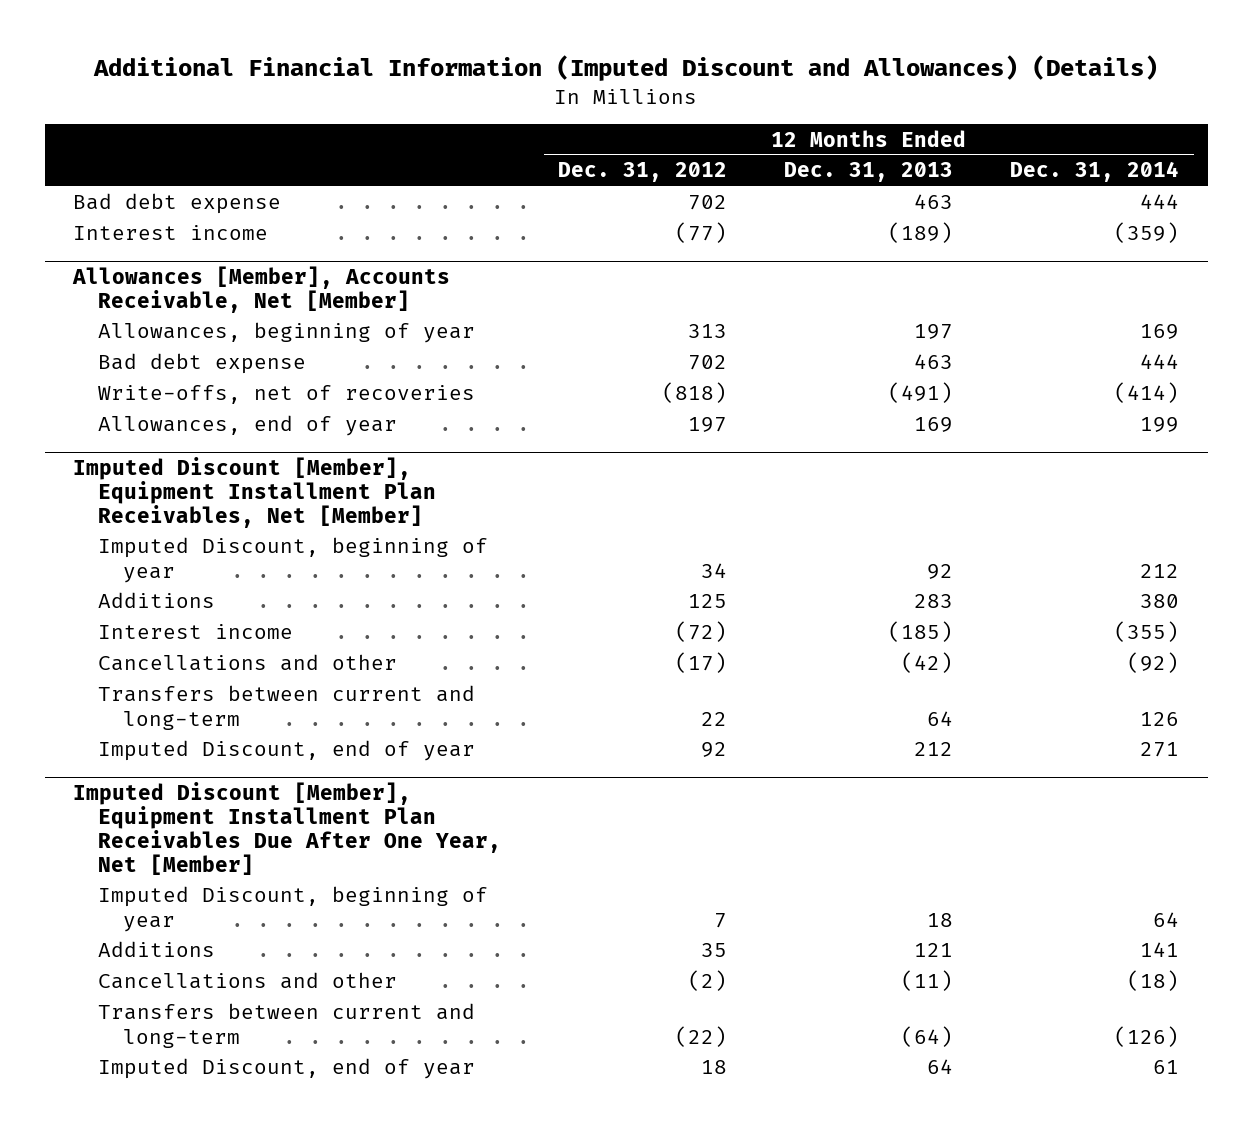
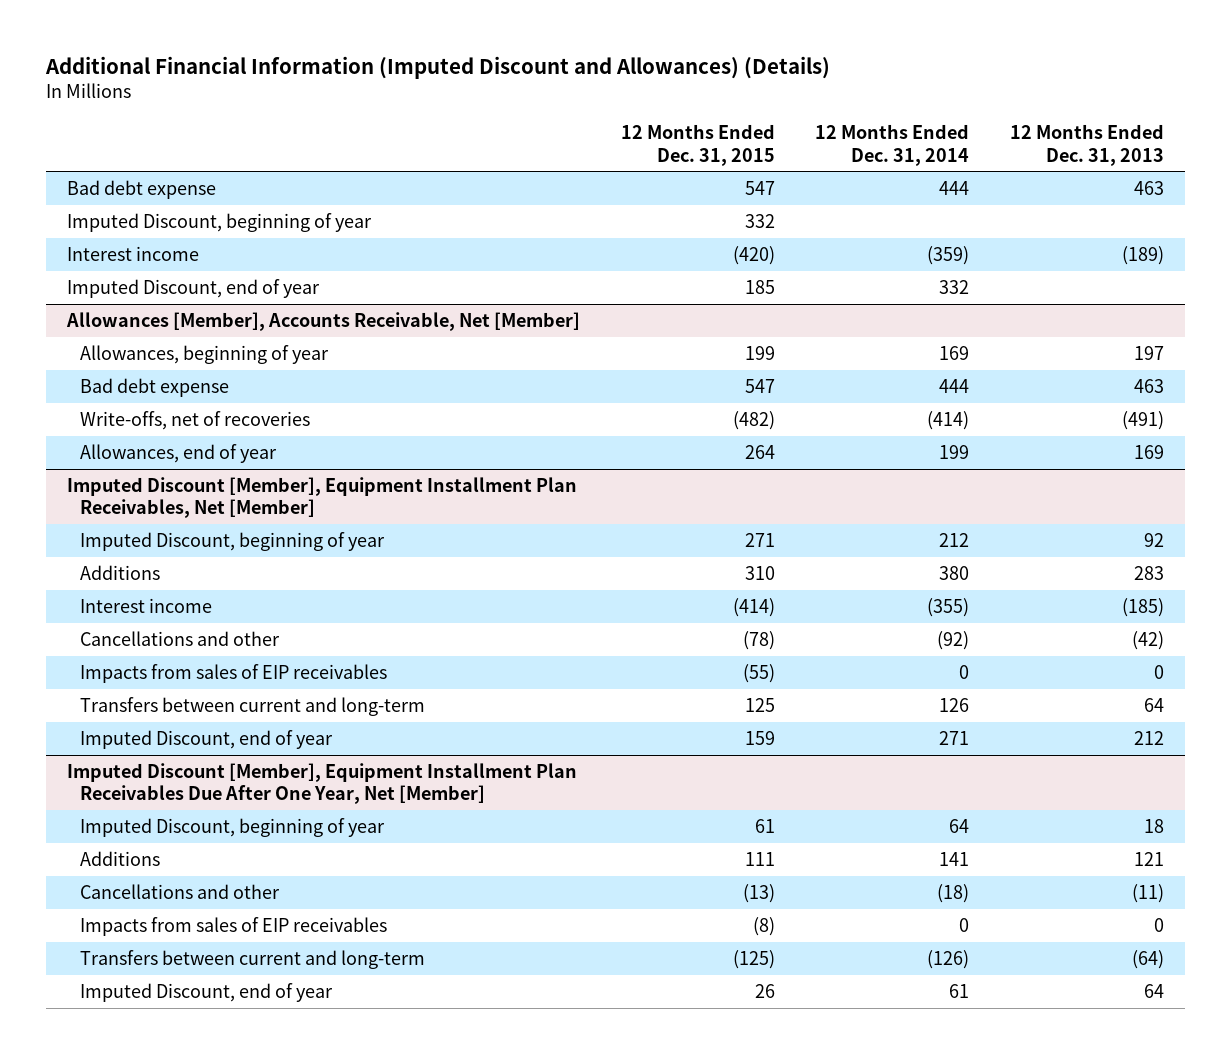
[558,162,728,183] Dec. 31, 2012 -> none
none -> [620,123,775,166] 12 Months Ended Dec. 31, 2015
none -> [66,212,372,232] Imputed Discount, beginning of year
none -> [66,278,320,298] Imputed Discount, end of year
none -> [80,663,388,683] Impacts from sales of EIP receivables
none -> [80,916,388,936] Impacts from sales of EIP receivables

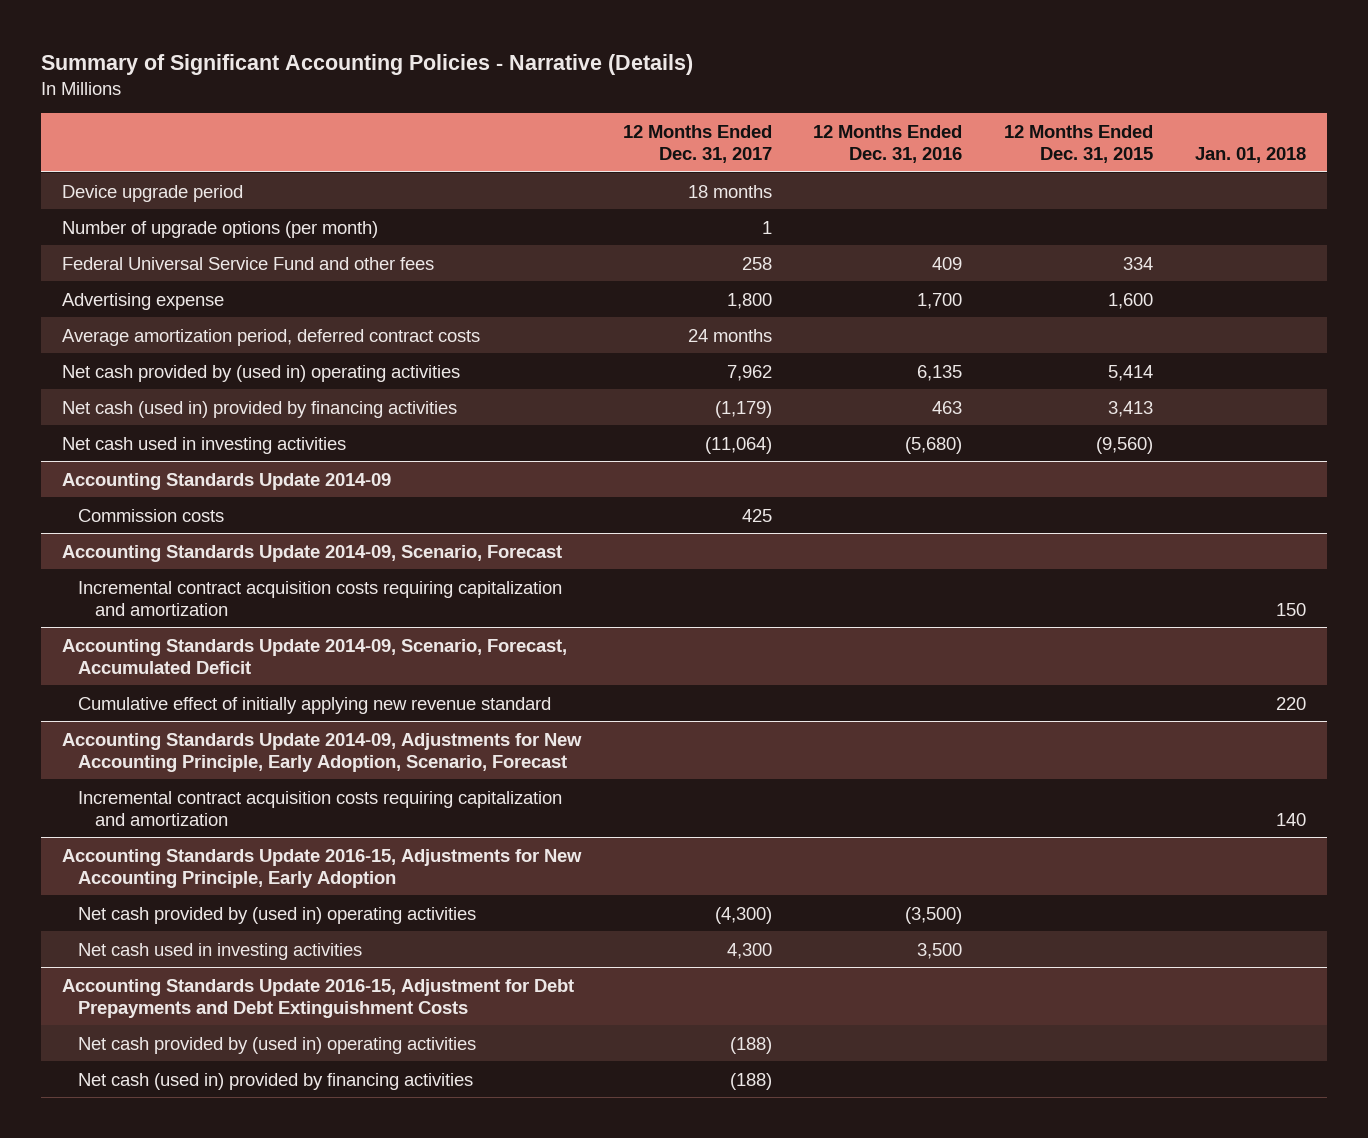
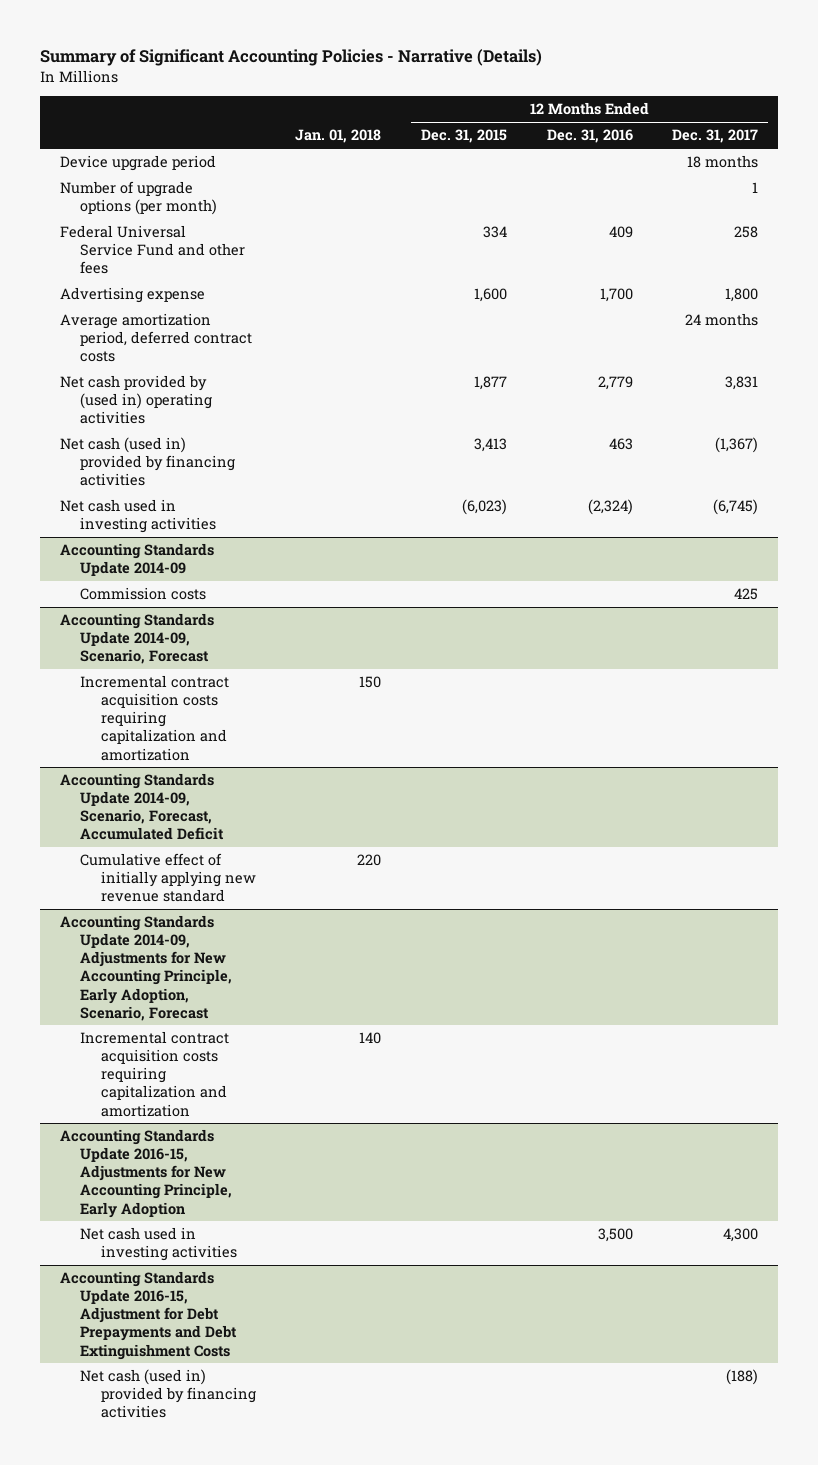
[726,364,772,381] 7,962 -> [725,376,759,391] 3,831
[917,364,963,381] 6,135 -> [597,376,633,391] 2,779
[1108,364,1154,381] 5,414 -> [473,376,507,391] 1,877
[714,400,772,418] (1,179) -> [715,437,759,454] (1,367)
[704,436,772,454] (11,064) -> [713,499,759,516] (6,745)
[905,436,963,454] (5,680) -> [587,499,633,516] (2,324)
[1096,436,1154,454] (9,560) -> [461,499,507,516] (6,023)
[78,906,477,924] Net cash provided by (used in) operating activities -> none
[78,1036,477,1054] Net cash provided by (used in) operating activities -> none

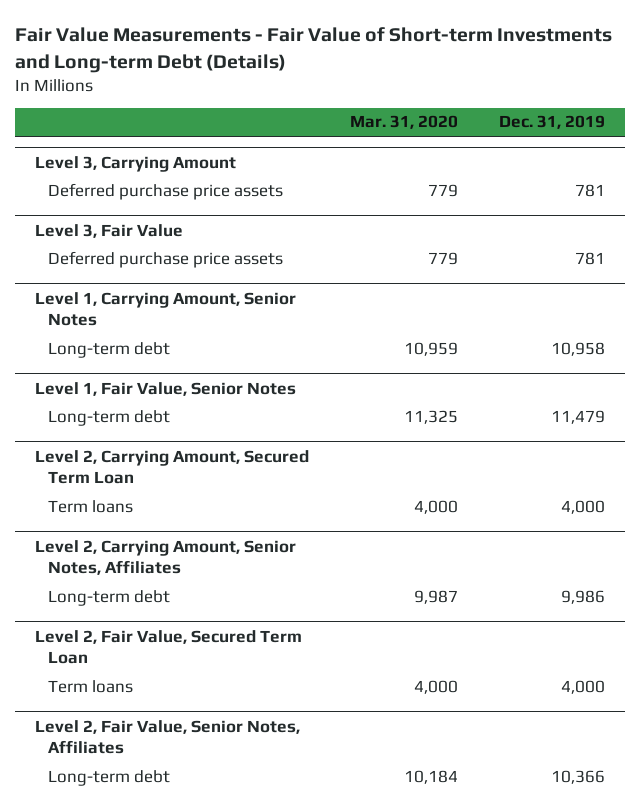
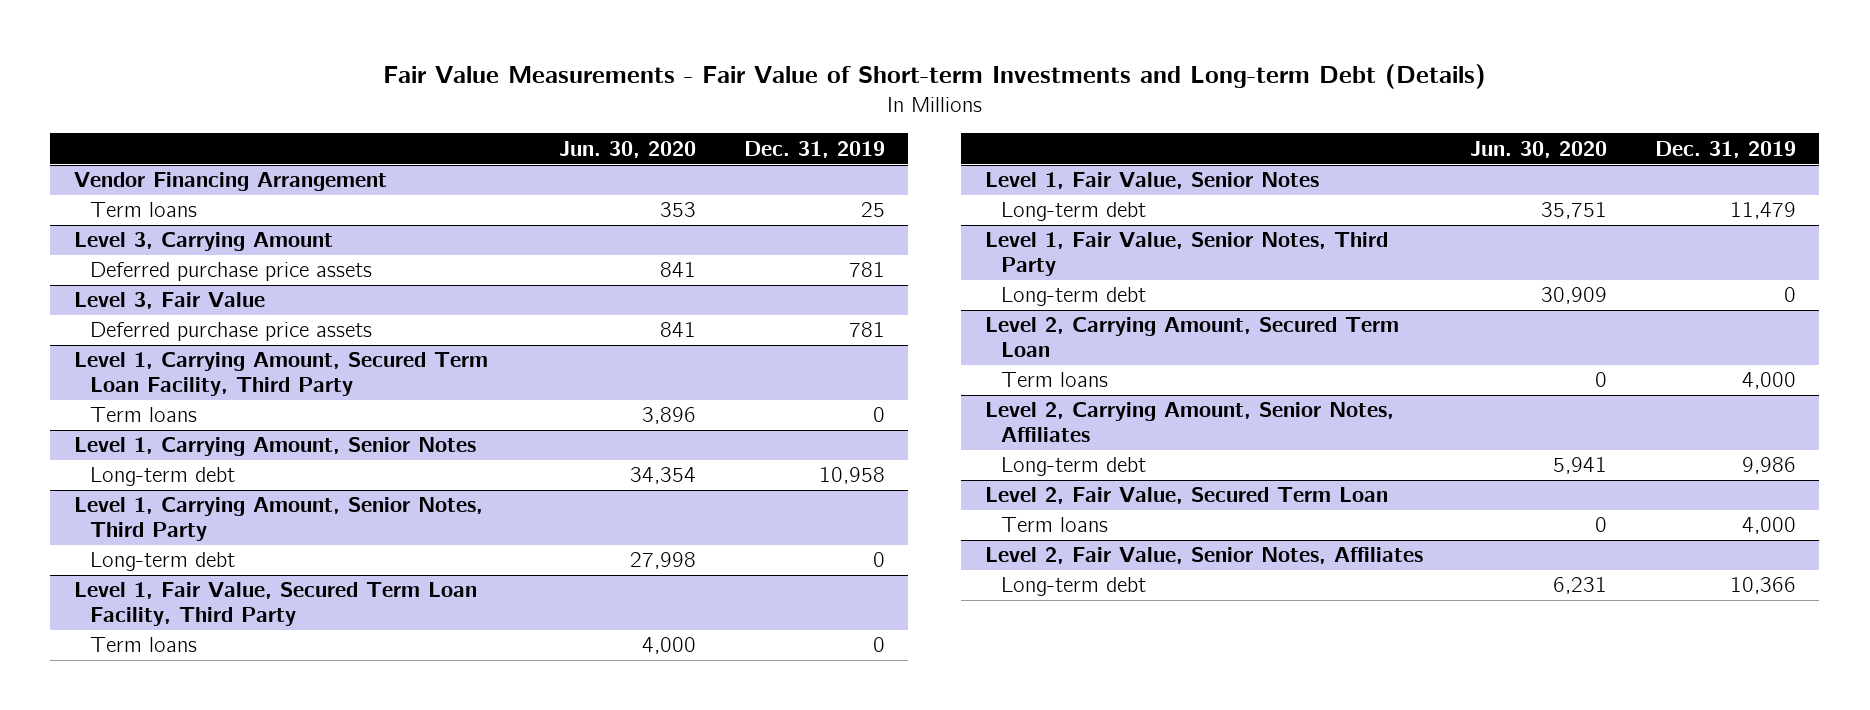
[350,115,459,130] Mar. 31, 2020 -> none
none -> [559,140,697,158] Jun. 30, 2020
none -> [74,172,388,192] Vendor Financing Arrangement
none -> [90,202,198,218] Term loans
none -> [74,352,489,396] Level 1, Carrying Amount, Secured Term Loan Facility, Third Party
none -> [90,407,198,423] Term loans
none -> [74,497,484,541] Level 1, Carrying Amount, Senior Notes, Third Party
none -> [90,552,236,572] Long-term debt
none -> [74,582,478,626] Level 1, Fair Value, Secured Term Loan Facility, Third Party
none -> [90,637,198,653] Term loans
none -> [985,232,1389,276] Level 1, Fair Value, Senior Notes, Third Party
none -> [1001,287,1147,307] Long-term debt

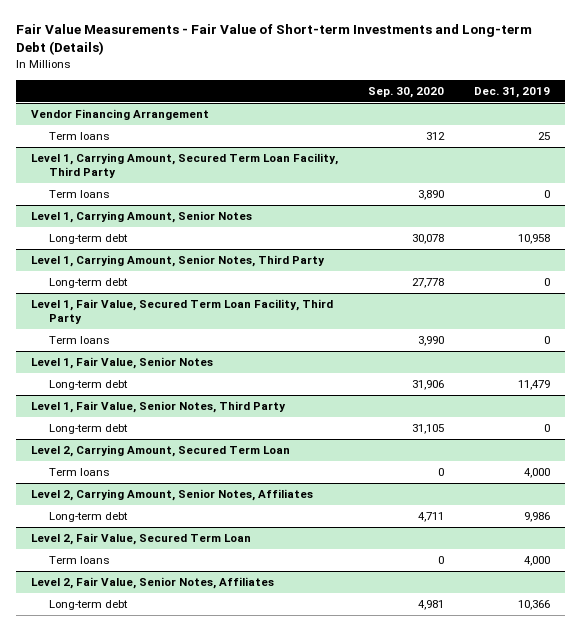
[559,140,697,158] Jun. 30, 2020 -> none
none -> [367,87,444,99] Sep. 30, 2020
[74,232,334,252] Level 3, Carrying Amount -> none
[90,262,373,282] Deferred purchase price assets -> none
[74,292,266,310] Level 3, Fair Value -> none
[90,322,373,342] Deferred purchase price assets -> none

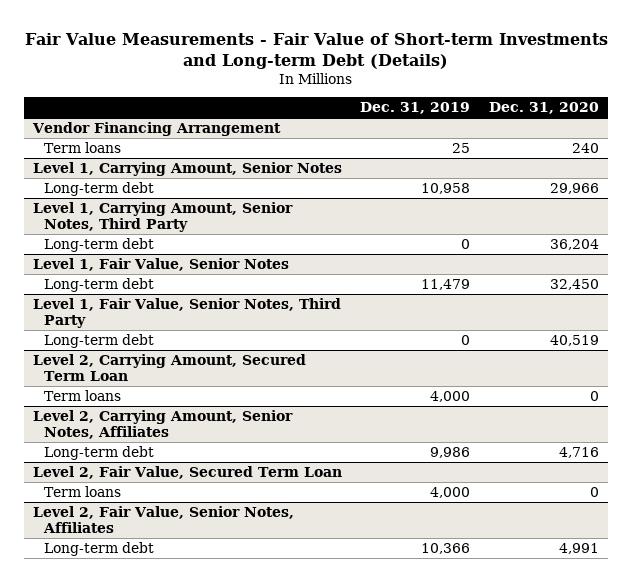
[367,87,444,99] Sep. 30, 2020 -> none
none -> [488,102,599,115] Dec. 31, 2020
[31,153,339,179] Level 1, Carrying Amount, Secured Term Loan Facility, Third Party -> none
[48,190,110,199] Term loans -> none
[31,299,334,325] Level 1, Fair Value, Secured Term Loan Facility, Third Party -> none
[48,336,110,345] Term loans -> none

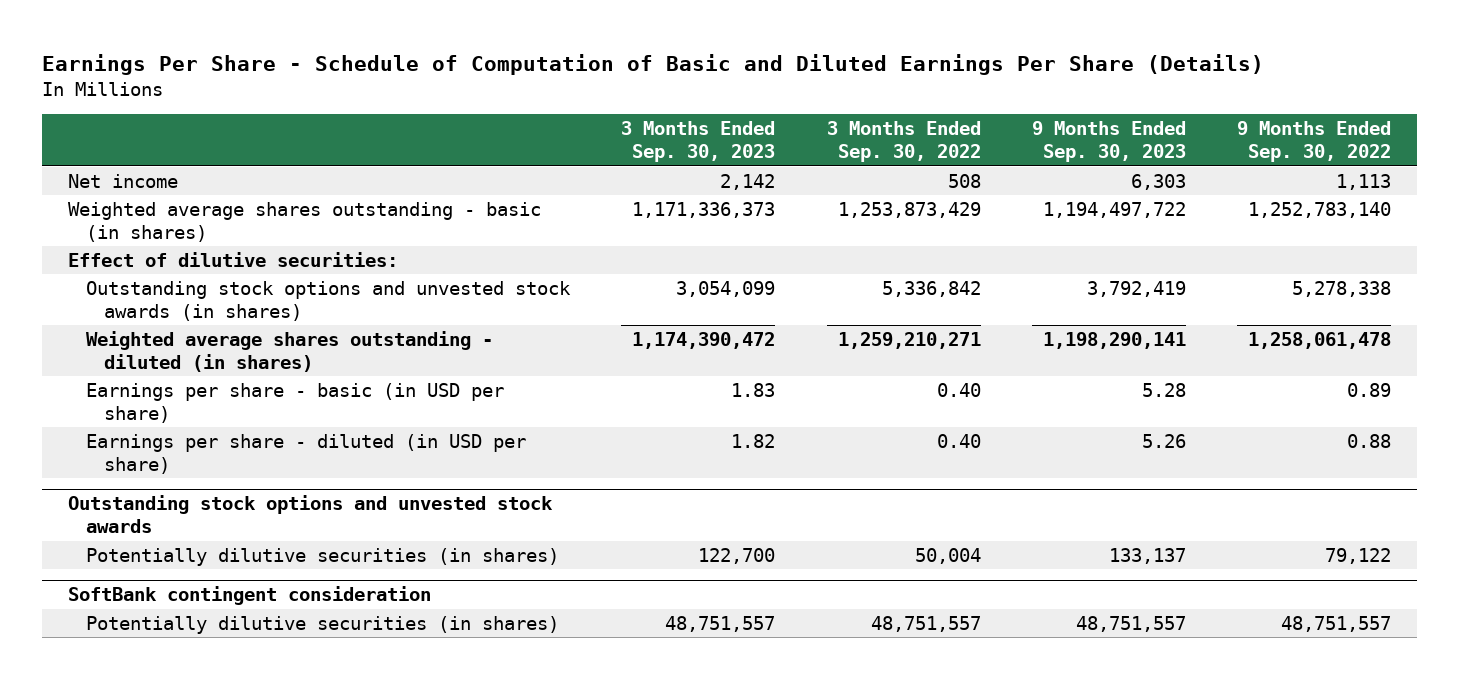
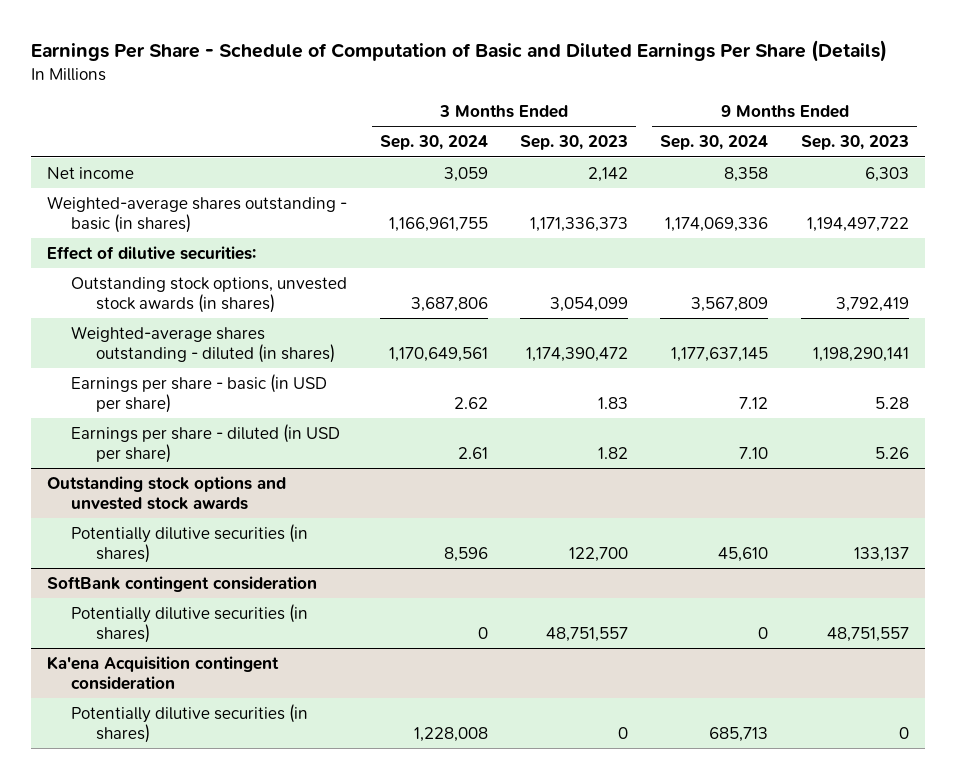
[826,121,981,163] 3 Months Ended Sep. 30, 2022 -> none
[1237,121,1392,163] 9 Months Ended Sep. 30, 2022 -> none
none -> [379,135,488,151] Sep. 30, 2024
none -> [660,135,769,151] Sep. 30, 2024
[67,201,541,242] Weighted average shares outstanding - basic (in shares) -> [46,195,347,233] Weighted-average shares outstanding - basic (in shares)
[85,280,571,321] Outstanding stock options and unvested stock awards (in shares) -> [71,276,348,313] Outstanding stock options, unvested stock awards (in shares)
[85,330,493,372] Weighted average shares outstanding - diluted (in shares) -> [71,325,336,363] Weighted-average shares outstanding - diluted (in shares)
none -> [46,655,279,690] Ka'ena Acquisition contingent consideration
none -> [71,703,309,743] Potentially dilutive securities (in shares)

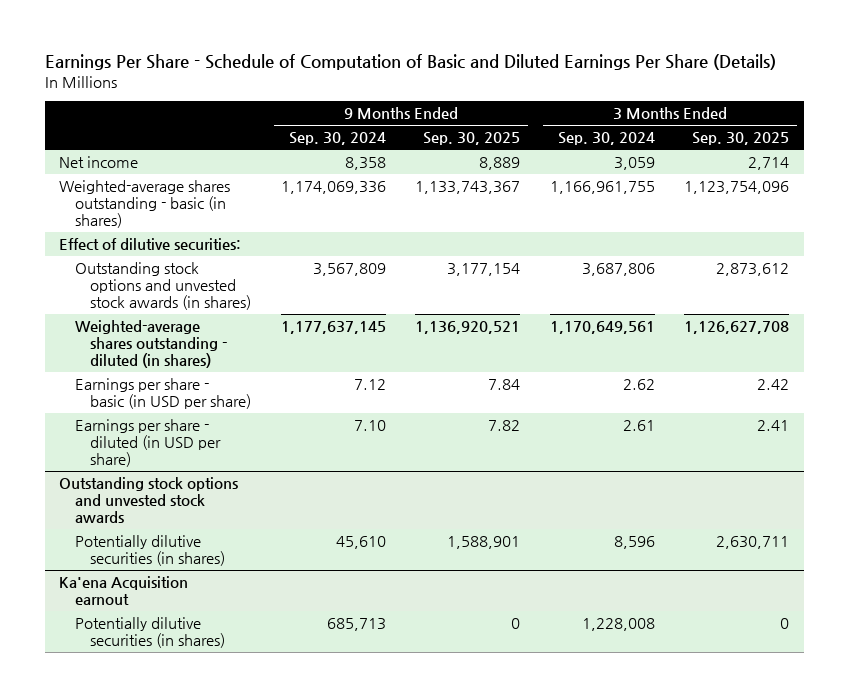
[520,135,629,151] Sep. 30, 2023 -> none
[800,135,909,151] Sep. 30, 2023 -> none
none -> [423,132,521,146] Sep. 30, 2025
none -> [692,132,790,146] Sep. 30, 2025
[71,276,348,313] Outstanding stock options, unvested stock awards (in shares) -> [74,262,252,311] Outstanding stock options and unvested stock awards (in shares)
[46,575,317,592] SoftBank contingent consideration -> none
[71,603,309,643] Potentially dilutive securities (in shares) -> none
[46,655,279,690] Ka'ena Acquisition contingent consideration -> [59,576,189,606] Ka'ena Acquisition earnout

